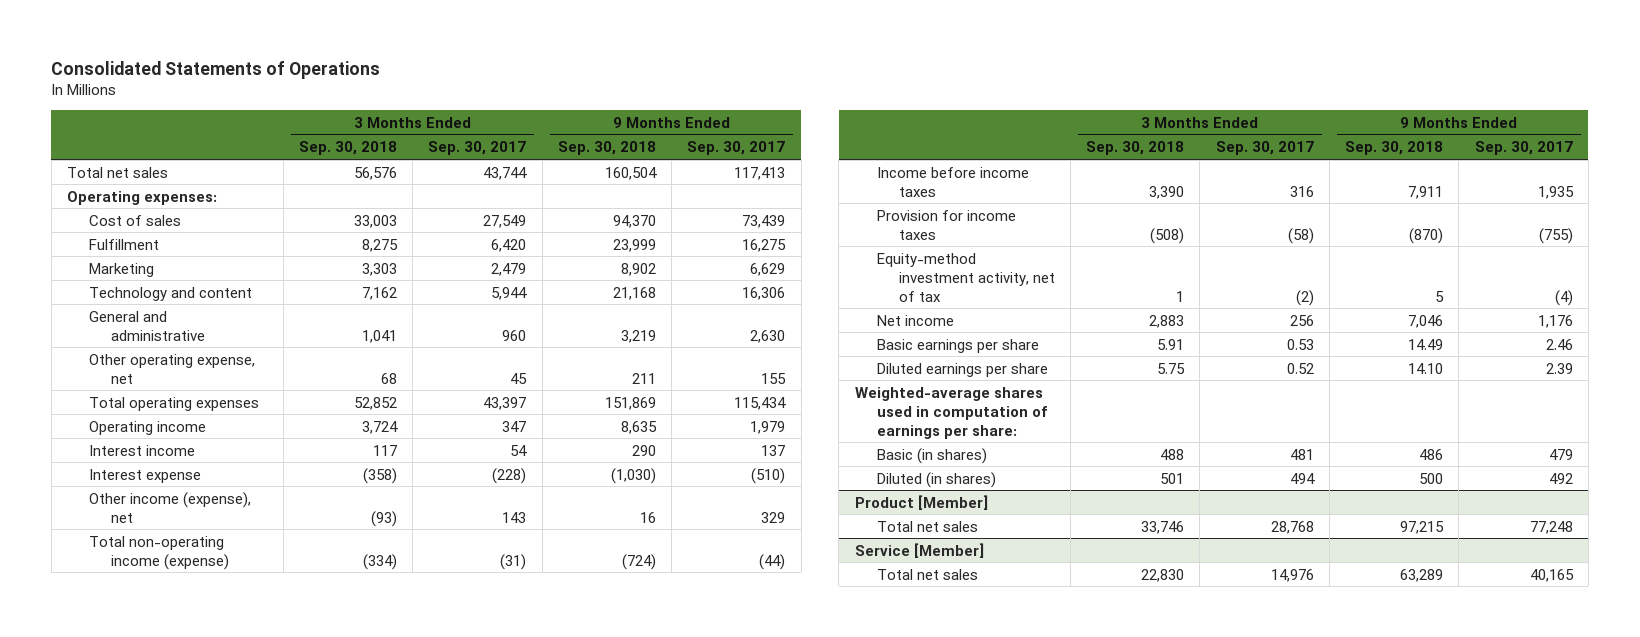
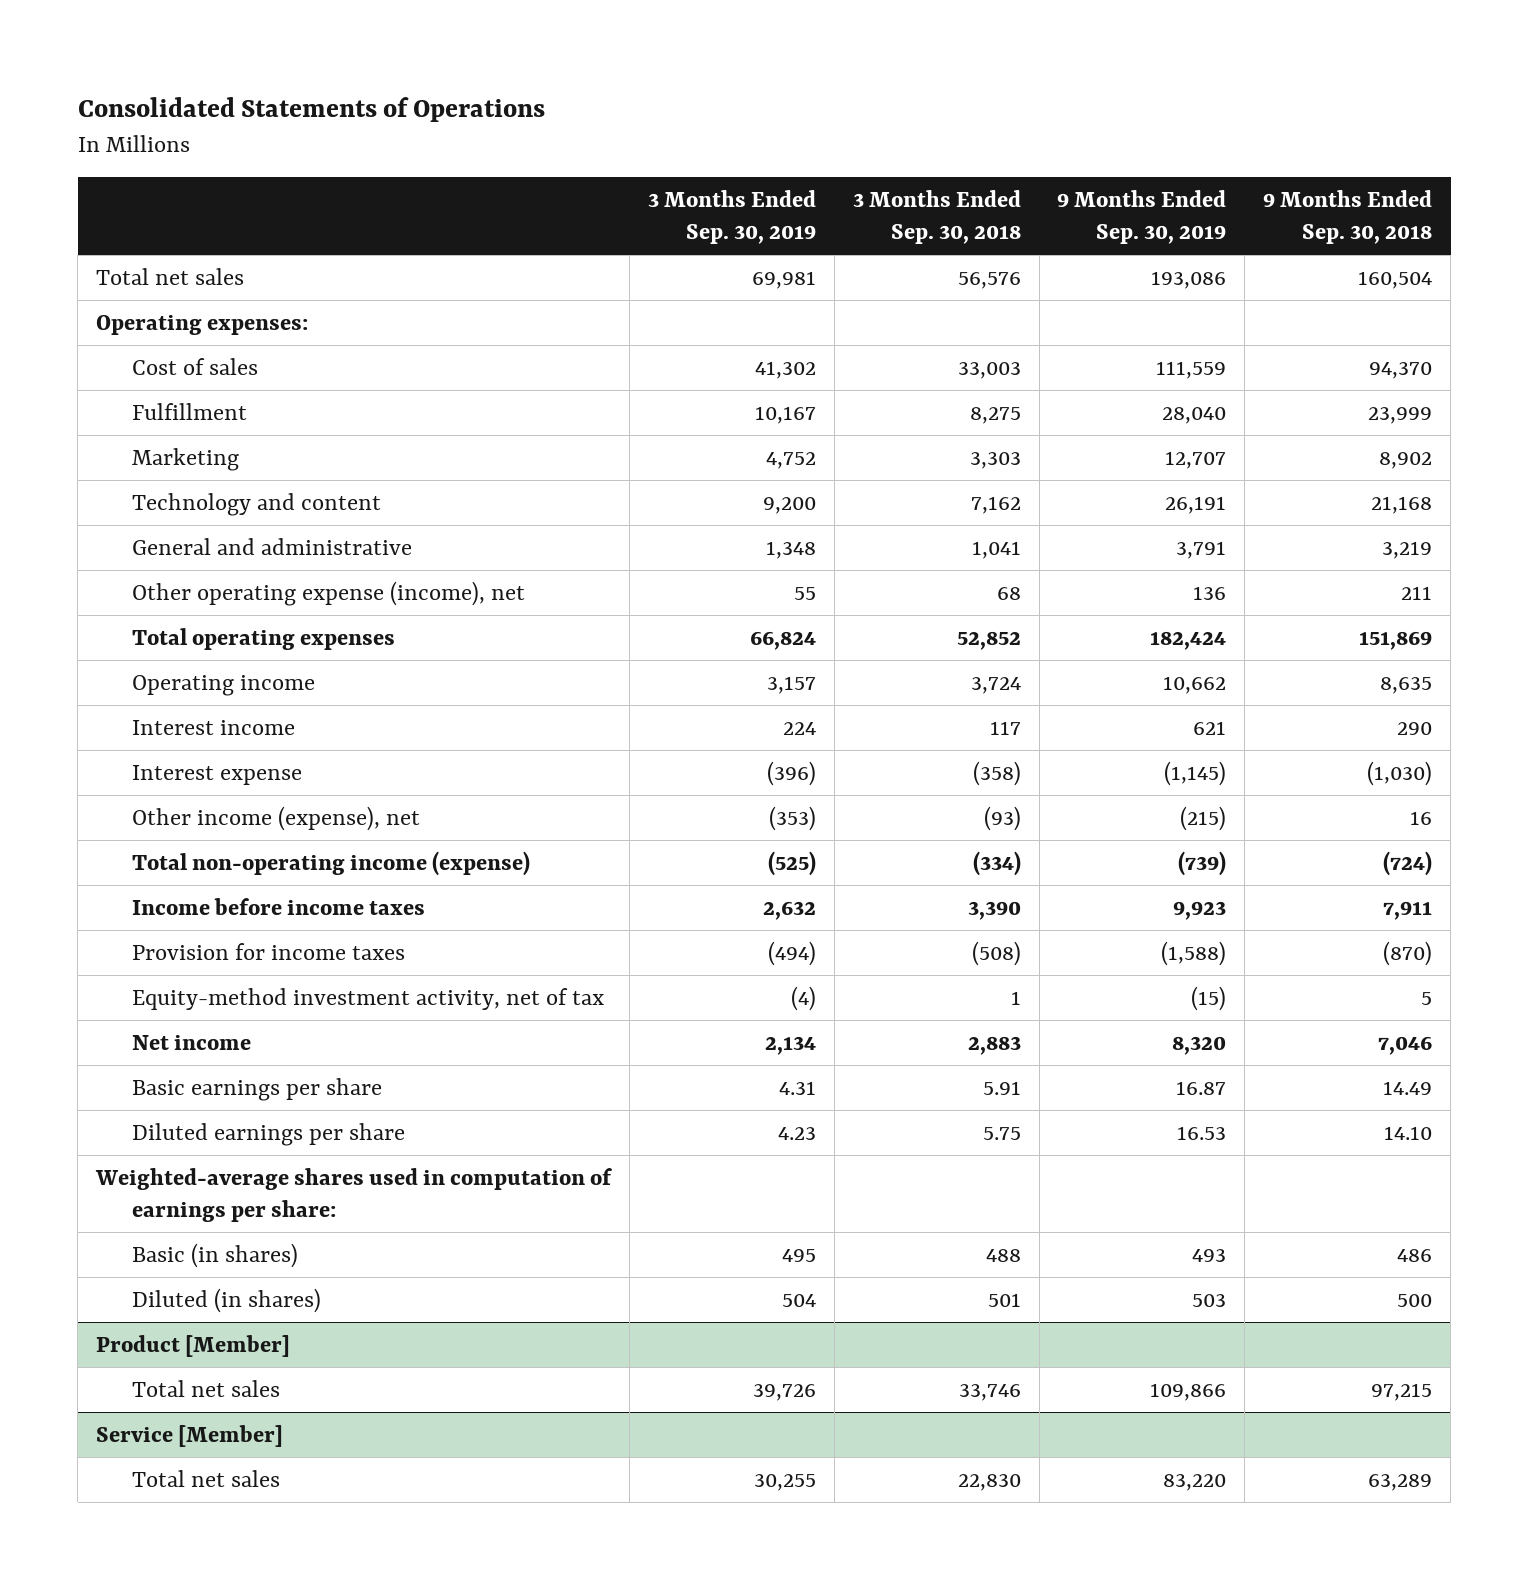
[428,141,527,156] Sep. 30, 2017 -> none
[687,141,786,156] Sep. 30, 2017 -> none
none -> [647,190,816,244] 3 Months Ended Sep. 30, 2019
none -> [1057,190,1227,244] 9 Months Ended Sep. 30, 2019
[89,353,256,384] Other operating expense, net -> [132,580,526,606] Other operating expense (income), net

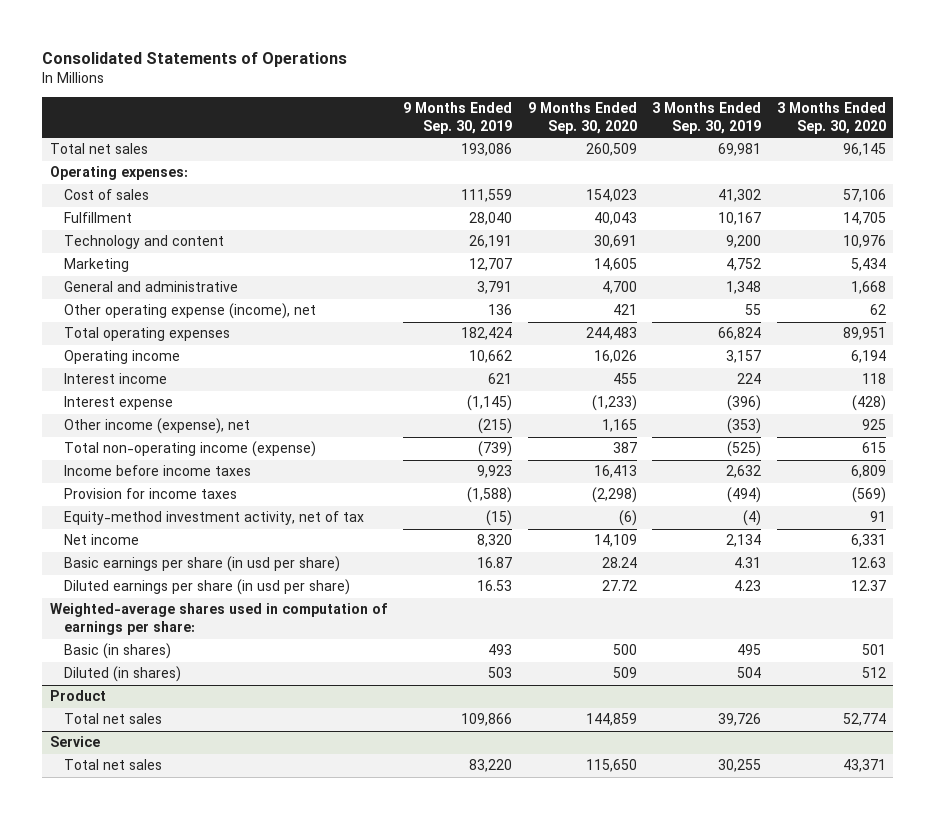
[852,190,1021,244] 3 Months Ended Sep. 30, 2018 -> none
[1263,190,1433,244] 9 Months Ended Sep. 30, 2018 -> none
none -> [527,102,637,134] 9 Months Ended Sep. 30, 2020
none -> [776,102,886,134] 3 Months Ended Sep. 30, 2020
[132,447,240,471] Marketing -> [63,258,129,273] Marketing
[132,1077,383,1101] Basic earnings per share -> [63,556,340,573] Basic earnings per share (in usd per share)
[132,1122,406,1146] Diluted earnings per share -> [63,579,350,596] Diluted earnings per share (in usd per share)
[96,1334,291,1357] Product [Member] -> [49,690,106,702] Product
[96,1424,284,1447] Service [Member] -> [49,736,100,748] Service

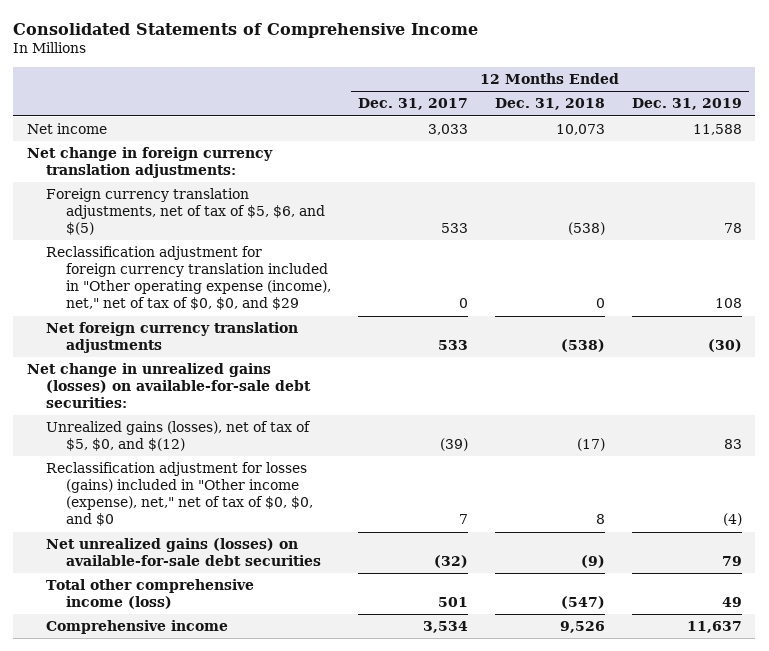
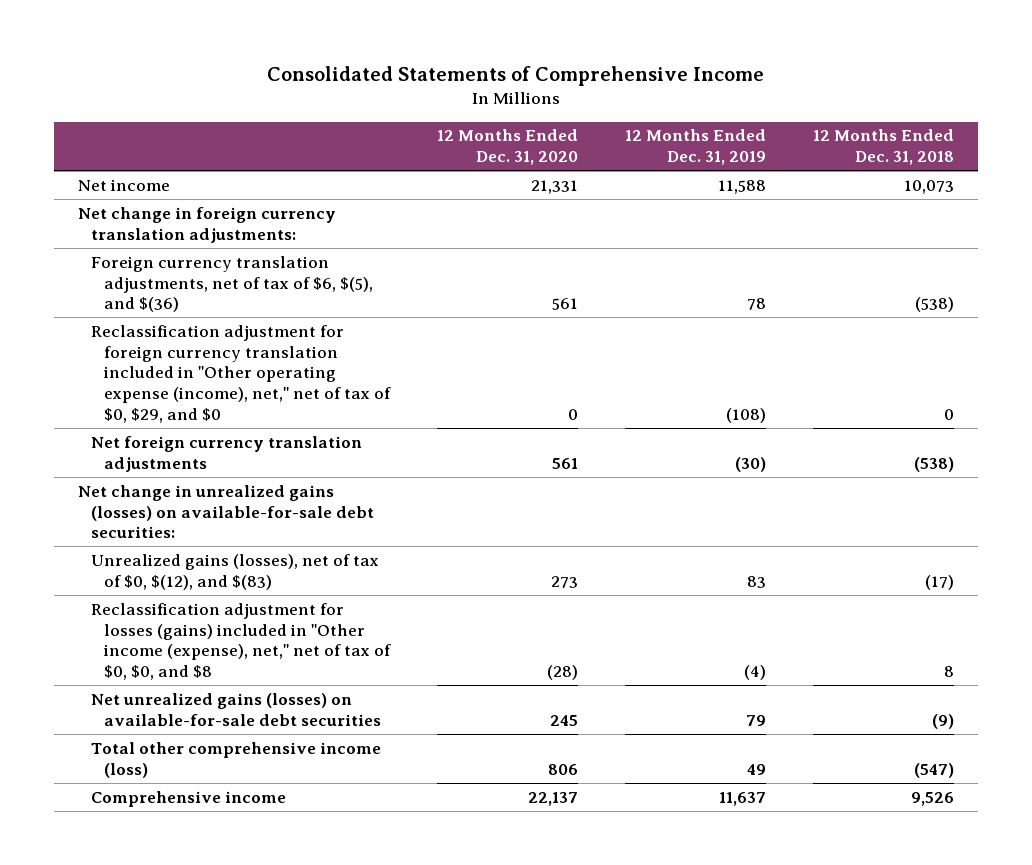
[357,98,468,111] Dec. 31, 2017 -> none
none -> [436,129,578,166] 12 Months Ended Dec. 31, 2020
[46,188,325,236] Foreign currency translation adjustments, net of tax of $5, $6, and $(5) -> [90,255,373,313] Foreign currency translation adjustments, net of tax of $6, $(5), and $(36)
[46,246,331,311] Reclassification adjustment for foreign currency translation included in "Other operating expense (income), net," net of tax of $0, $0, and $29 -> [90,324,391,423] Reclassification adjustment for foreign currency translation included in "Other operating expense (income), net," net of tax of $0, $29, and $0
[714,298,742,309] 108 -> [726,407,767,423] (108)
[46,421,312,452] Unrealized gains (losses), net of tax of $5, $0, and $(12) -> [90,553,379,590] Unrealized gains (losses), net of tax of $0, $(12), and $(83)
[46,462,313,527] Reclassification adjustment for losses (gains) included in "Other income (expense), net," net of tax of $0, $0, and $0 -> [90,602,391,681] Reclassification adjustment for losses (gains) included in "Other income (expense), net," net of tax of $0, $0, and $8

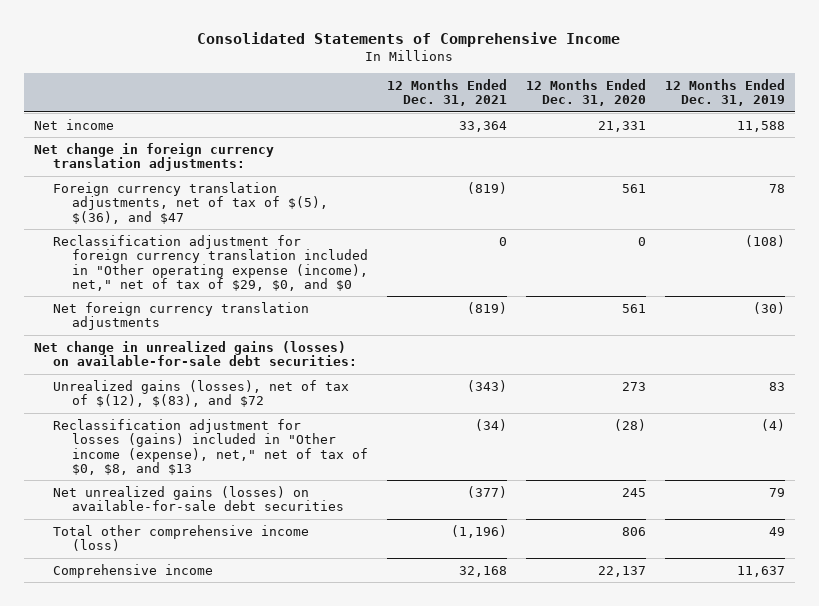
[813,129,955,166] 12 Months Ended Dec. 31, 2018 -> none
none -> [387,78,508,107] 12 Months Ended Dec. 31, 2021
[90,255,373,313] Foreign currency translation adjustments, net of tax of $6, $(5), and $(36) -> [53,181,329,224] Foreign currency translation adjustments, net of tax of $(5), $(36), and $47
[90,324,391,423] Reclassification adjustment for foreign currency translation included in "Other operating expense (income), net," net of tax of $0, $29, and $0 -> [53,234,369,291] Reclassification adjustment for foreign currency translation included in "Other operating expense (income), net," net of tax of $29, $0, and $0
[90,553,379,590] Unrealized gains (losses), net of tax of $0, $(12), and $(83) -> [53,379,350,408] Unrealized gains (losses), net of tax of $(12), $(83), and $72
[90,602,391,681] Reclassification adjustment for losses (gains) included in "Other income (expense), net," net of tax of $0, $0, and $8 -> [53,418,369,475] Reclassification adjustment for losses (gains) included in "Other income (expense), net," net of tax of $0, $8, and $13

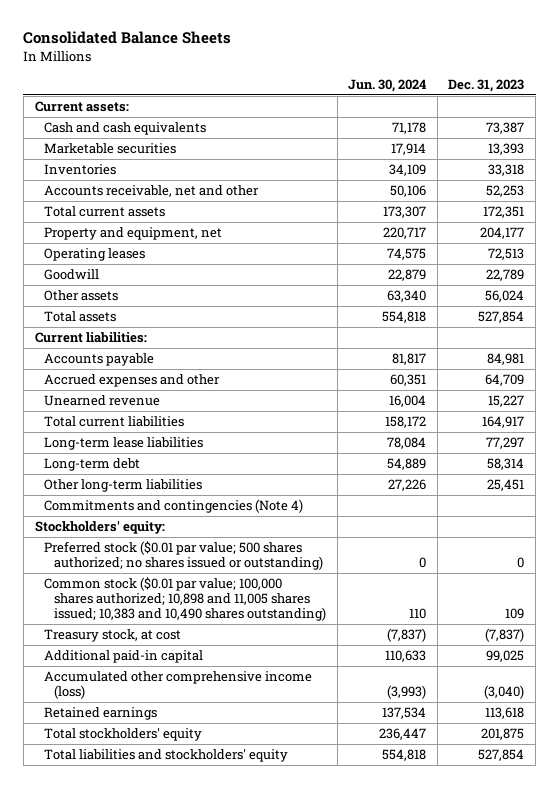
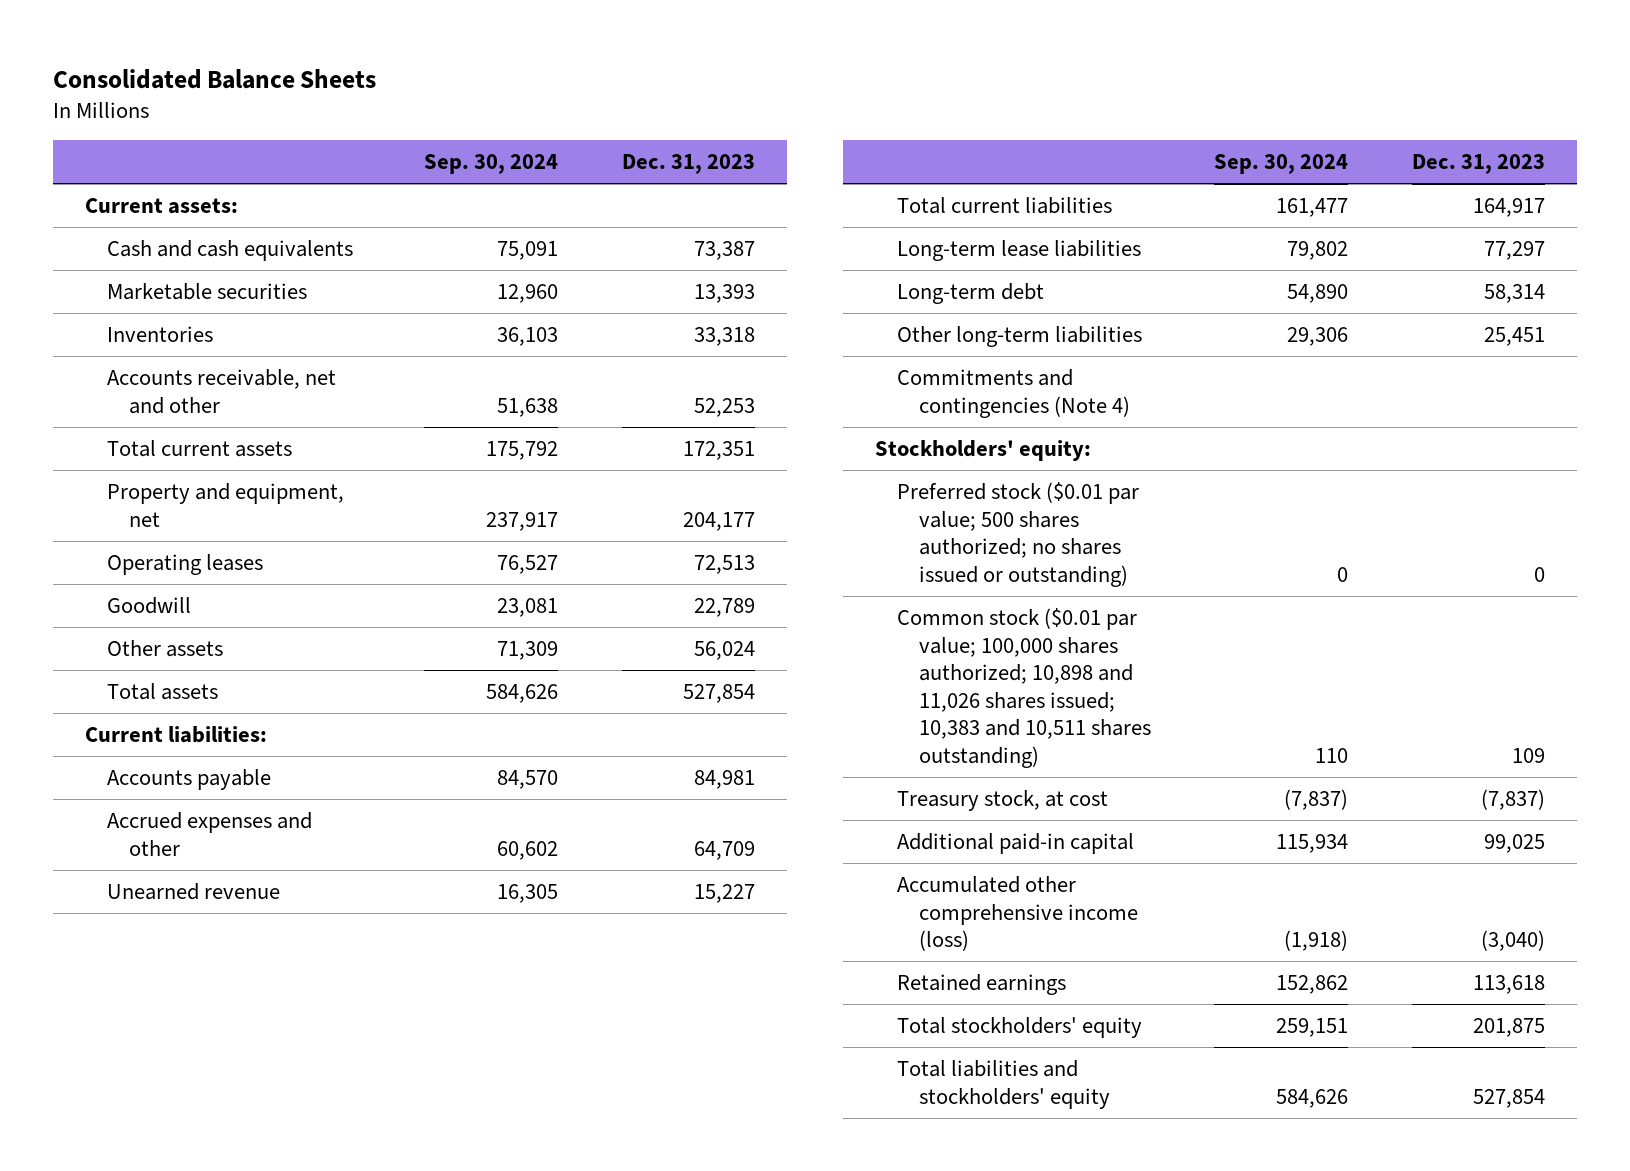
[348,78,427,92] Jun. 30, 2024 -> none
none -> [424,154,559,175] Sep. 30, 2024
[44,577,326,622] Common stock ($0.01 par value; 100,000 shares authorized; 10,898 and 11,005 shares issued; 10,383 and 10,490 shares outstanding) -> [896,608,1151,768] Common stock ($0.01 par value; 100,000 shares authorized; 10,898 and 11,026 shares issued; 10,383 and 10,511 shares outstanding)

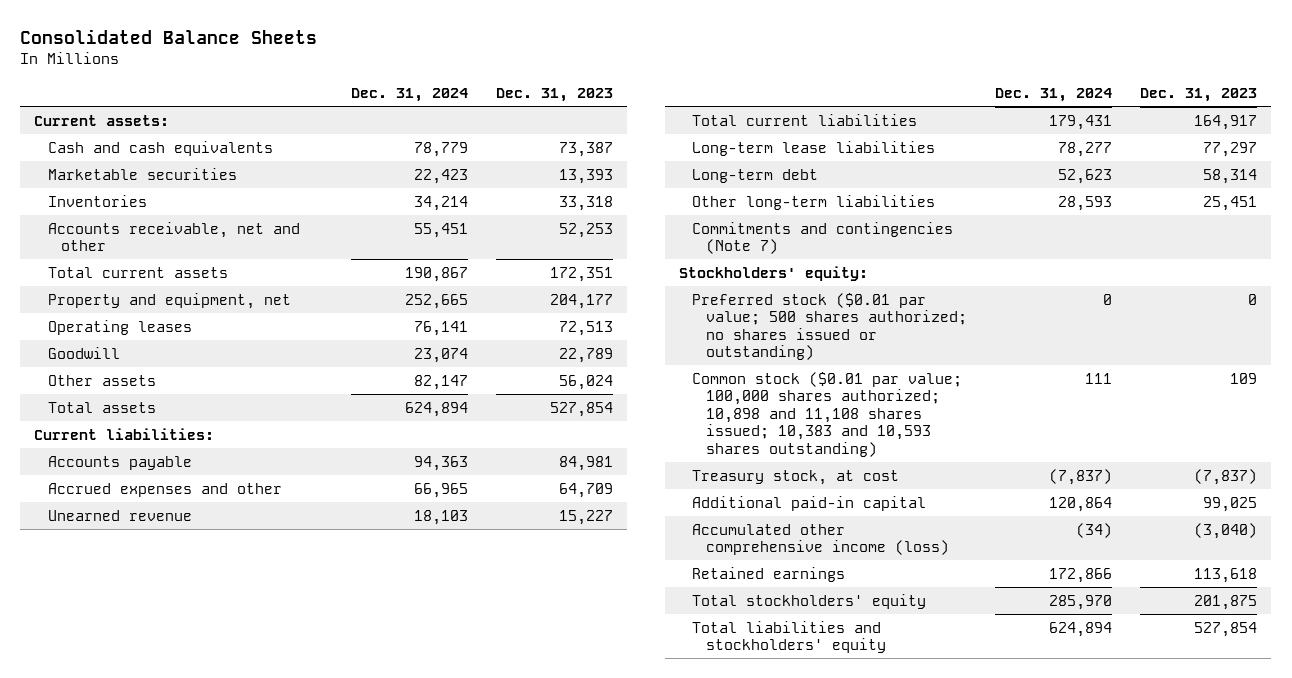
[424,154,559,175] Sep. 30, 2024 -> none
none -> [350,88,468,103] Dec. 31, 2024
[896,369,1130,418] Commitments and contingencies (Note 4) -> [692,221,954,255] Commitments and contingencies (Note 7)
[896,608,1151,768] Common stock ($0.01 par value; 100,000 shares authorized; 10,898 and 11,026 shares issued; 10,383 and 10,511 shares outstanding) -> [692,371,963,457] Common stock ($0.01 par value; 100,000 shares authorized; 10,898 and 11,108 shares issued; 10,383 and 10,593 shares outstanding)

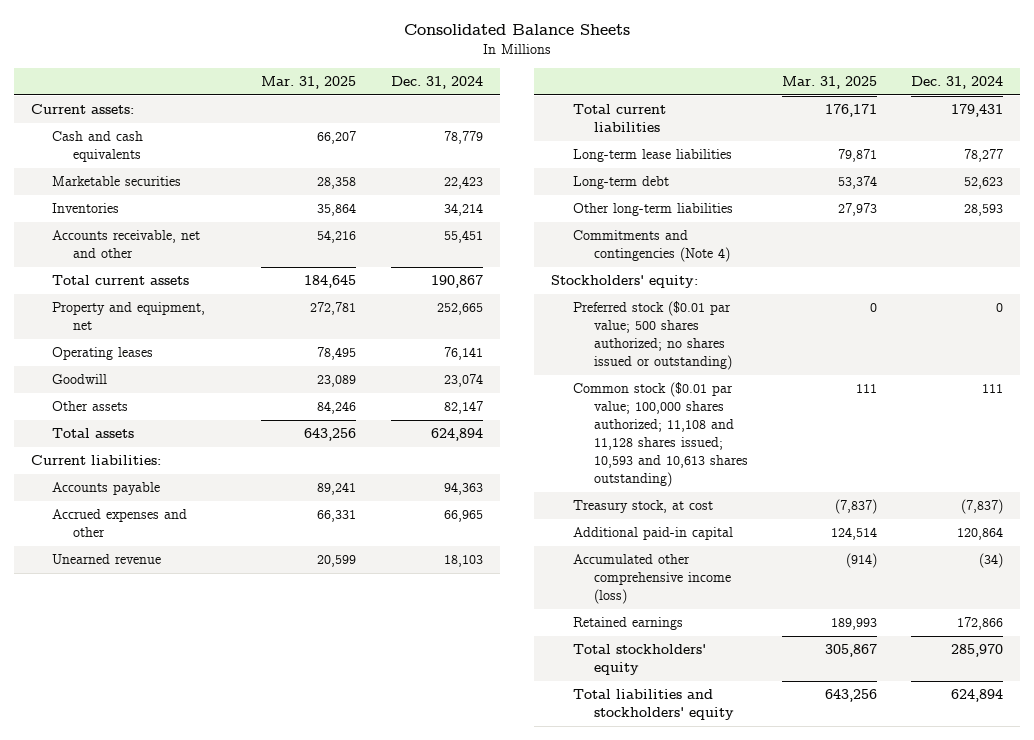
[495,88,613,103] Dec. 31, 2023 -> none
none -> [261,75,357,89] Mar. 31, 2025
[692,221,954,255] Commitments and contingencies (Note 7) -> [572,230,730,263] Commitments and contingencies (Note 4)
[692,371,963,457] Common stock ($0.01 par value; 100,000 shares authorized; 10,898 and 11,108 shares issued; 10,383 and 10,593 shares outstanding) -> [572,382,748,488] Common stock ($0.01 par value; 100,000 shares authorized; 11,108 and 11,128 shares issued; 10,593 and 10,613 shares outstanding)

